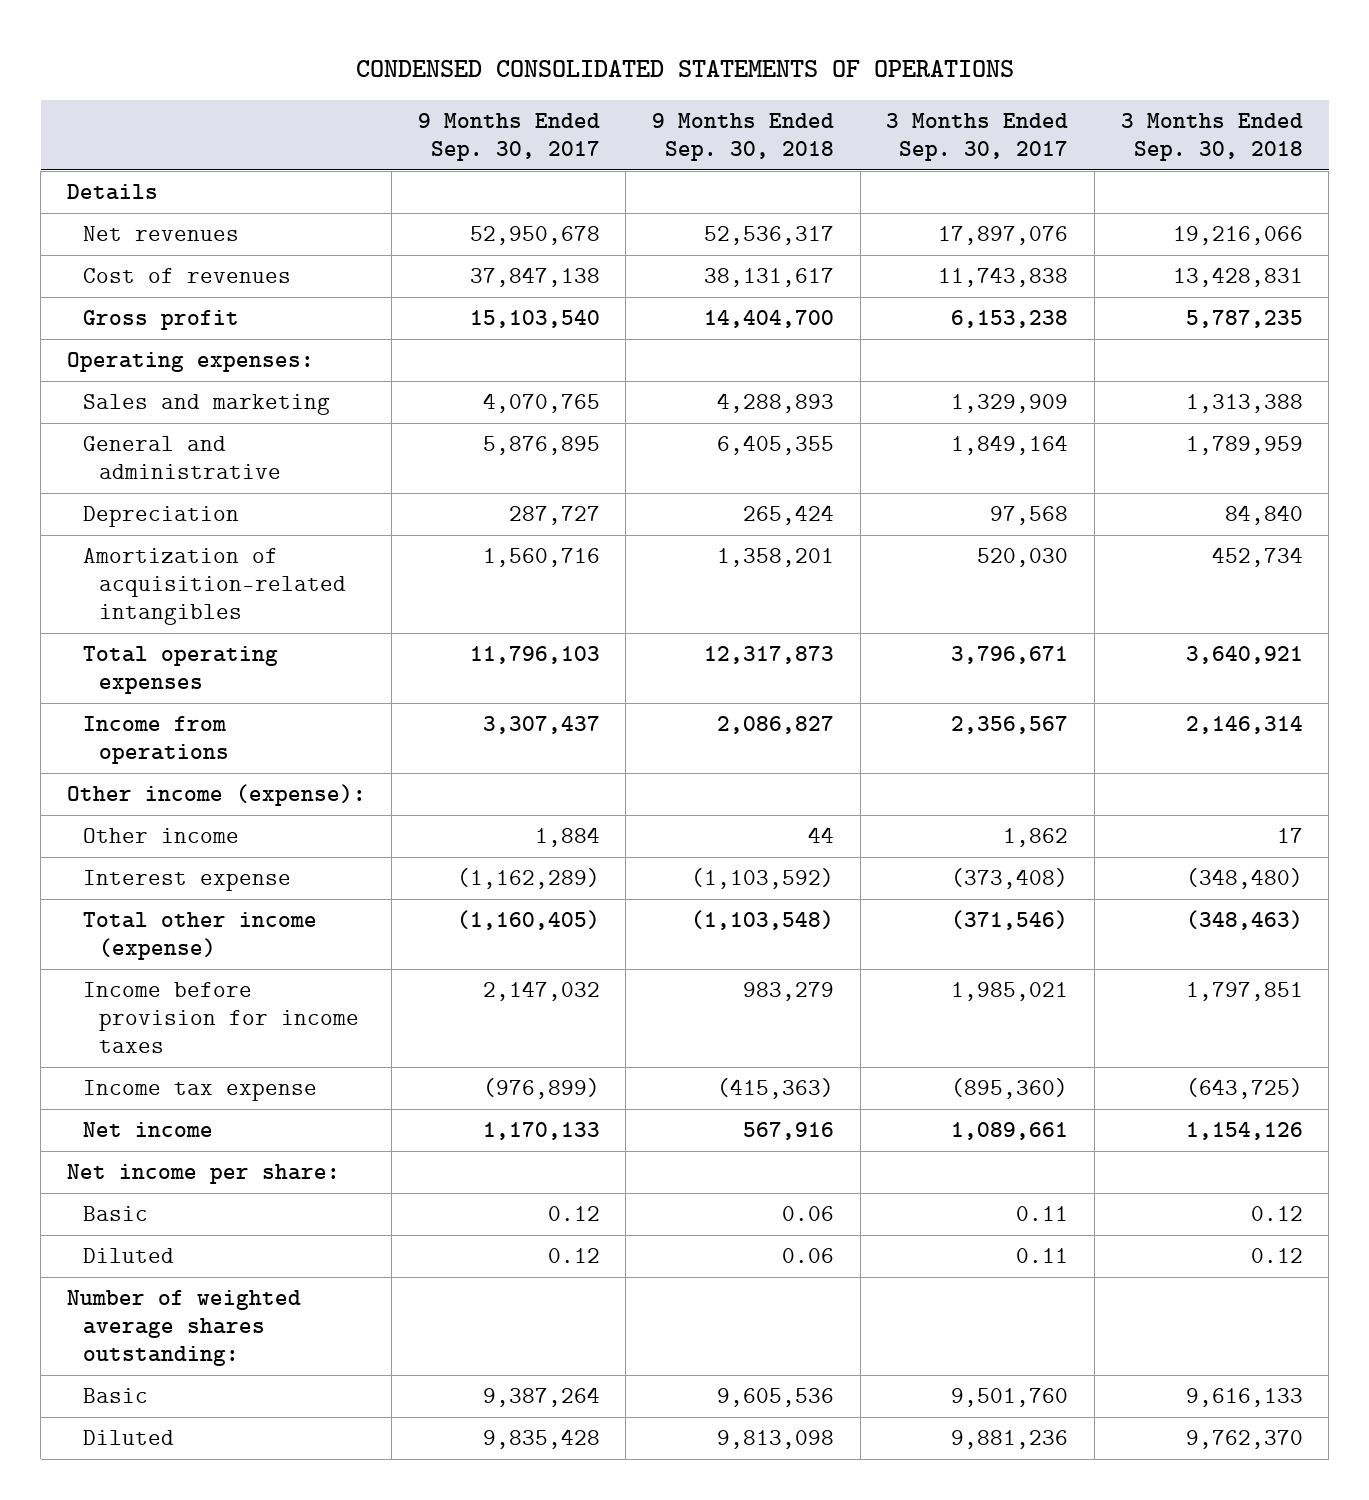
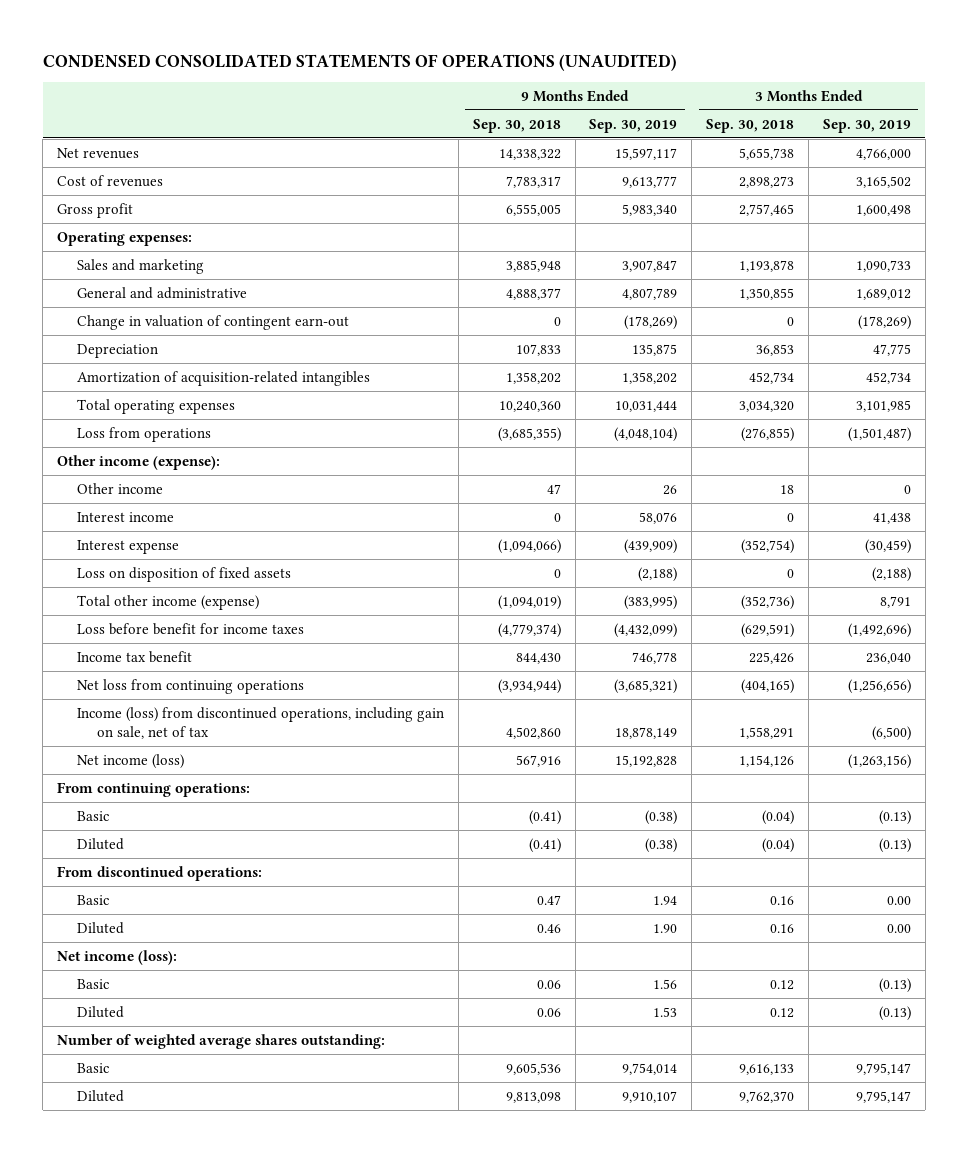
[355,59,1014,77] CONDENSED CONSOLIDATED STATEMENTS OF OPERATIONS -> [42,53,677,71] CONDENSED CONSOLIDATED STATEMENTS OF OPERATIONS (UNAUDITED)
[417,112,600,161] 9 Months Ended Sep. 30, 2017 -> none
[886,112,1069,161] 3 Months Ended Sep. 30, 2017 -> none
none -> [589,118,678,133] Sep. 30, 2019
none -> [822,118,911,133] Sep. 30, 2019
[66,184,158,201] Details -> none
[704,226,835,246] 52,536,317 -> [498,148,561,160] 14,338,322
[1172,226,1303,246] 19,216,066 -> [739,147,795,160] 5,655,738
[704,268,835,288] 38,131,617 -> [505,175,561,188] 7,783,317
[1172,267,1303,288] 13,428,831 -> [739,175,795,188] 2,898,273
[704,310,835,329] 14,404,700 -> [505,203,561,216] 6,555,005
[1185,310,1303,329] 5,787,235 -> [739,203,795,216] 2,757,465
[717,393,835,414] 4,288,893 -> [505,259,561,272] 3,885,948
[1185,394,1303,414] 1,313,388 -> [739,259,795,272] 1,193,878
[717,435,835,456] 6,405,355 -> [505,287,561,300] 4,888,377
[1185,436,1303,456] 1,789,959 -> [739,287,795,300] 1,350,855
none -> [76,314,349,330] Change in valuation of contingent earn-out
[743,505,835,526] 265,424 -> [515,343,561,356] 107,833
[1224,505,1303,526] 84,840 -> [756,343,795,356] 36,853
[717,548,835,568] 1,358,201 -> [505,371,561,384] 1,358,202
[704,646,835,665] 12,317,873 -> [498,400,561,412] 10,240,360
[1185,646,1303,665] 3,640,921 -> [739,400,795,412] 3,034,320
[83,716,230,765] Income from operations -> [76,426,211,442] Loss from operations
[717,716,835,735] 2,086,827 -> [497,426,561,442] (3,685,355)
[1185,716,1303,735] 2,146,314 -> [741,426,795,442] (276,855)
[808,827,835,844] 44 -> [546,483,561,494] 47
[1276,828,1303,844] 17 -> [780,484,795,494] 18
none -> [76,511,174,522] Interest income
[691,868,835,890] (1,103,592) -> [497,538,561,554] (1,094,066)
[1185,868,1303,890] (348,480) -> [741,538,795,554] (352,754)
none -> [76,566,291,582] Loss on disposition of fixed assets
[691,910,835,931] (1,103,548) -> [497,594,561,610] (1,094,019)
[1185,910,1303,931] (348,463) -> [741,594,795,610] (352,736)
[83,982,360,1054] Income before provision for income taxes -> [76,622,304,635] Loss before benefit for income taxes
[743,982,835,1002] 983,279 -> [497,622,561,638] (4,779,374)
[1185,982,1303,1002] 1,797,851 -> [741,622,795,638] (629,591)
[83,1080,318,1102] Income tax expense -> [76,650,192,663] Income tax benefit
[717,1078,835,1100] (415,363) -> [515,652,561,664] 844,430
[1185,1078,1303,1100] (643,725) -> [749,651,795,664] 225,426
none -> [76,678,304,694] Net loss from continuing operations
none -> [76,706,444,739] Income (loss) from discontinued operations, including gain on sale, net of tax
[83,1122,214,1138] Net income -> [76,753,184,769] Net income (loss)
none -> [57,781,251,797] From continuing operations:
none -> [76,810,109,821] Basic
none -> [76,837,124,850] Diluted
none -> [57,865,263,881] From discontinued operations:
none -> [76,894,109,905] Basic
none -> [76,921,124,934] Diluted
[66,1164,340,1185] Net income per share: -> [57,949,178,965] Net income (loss):

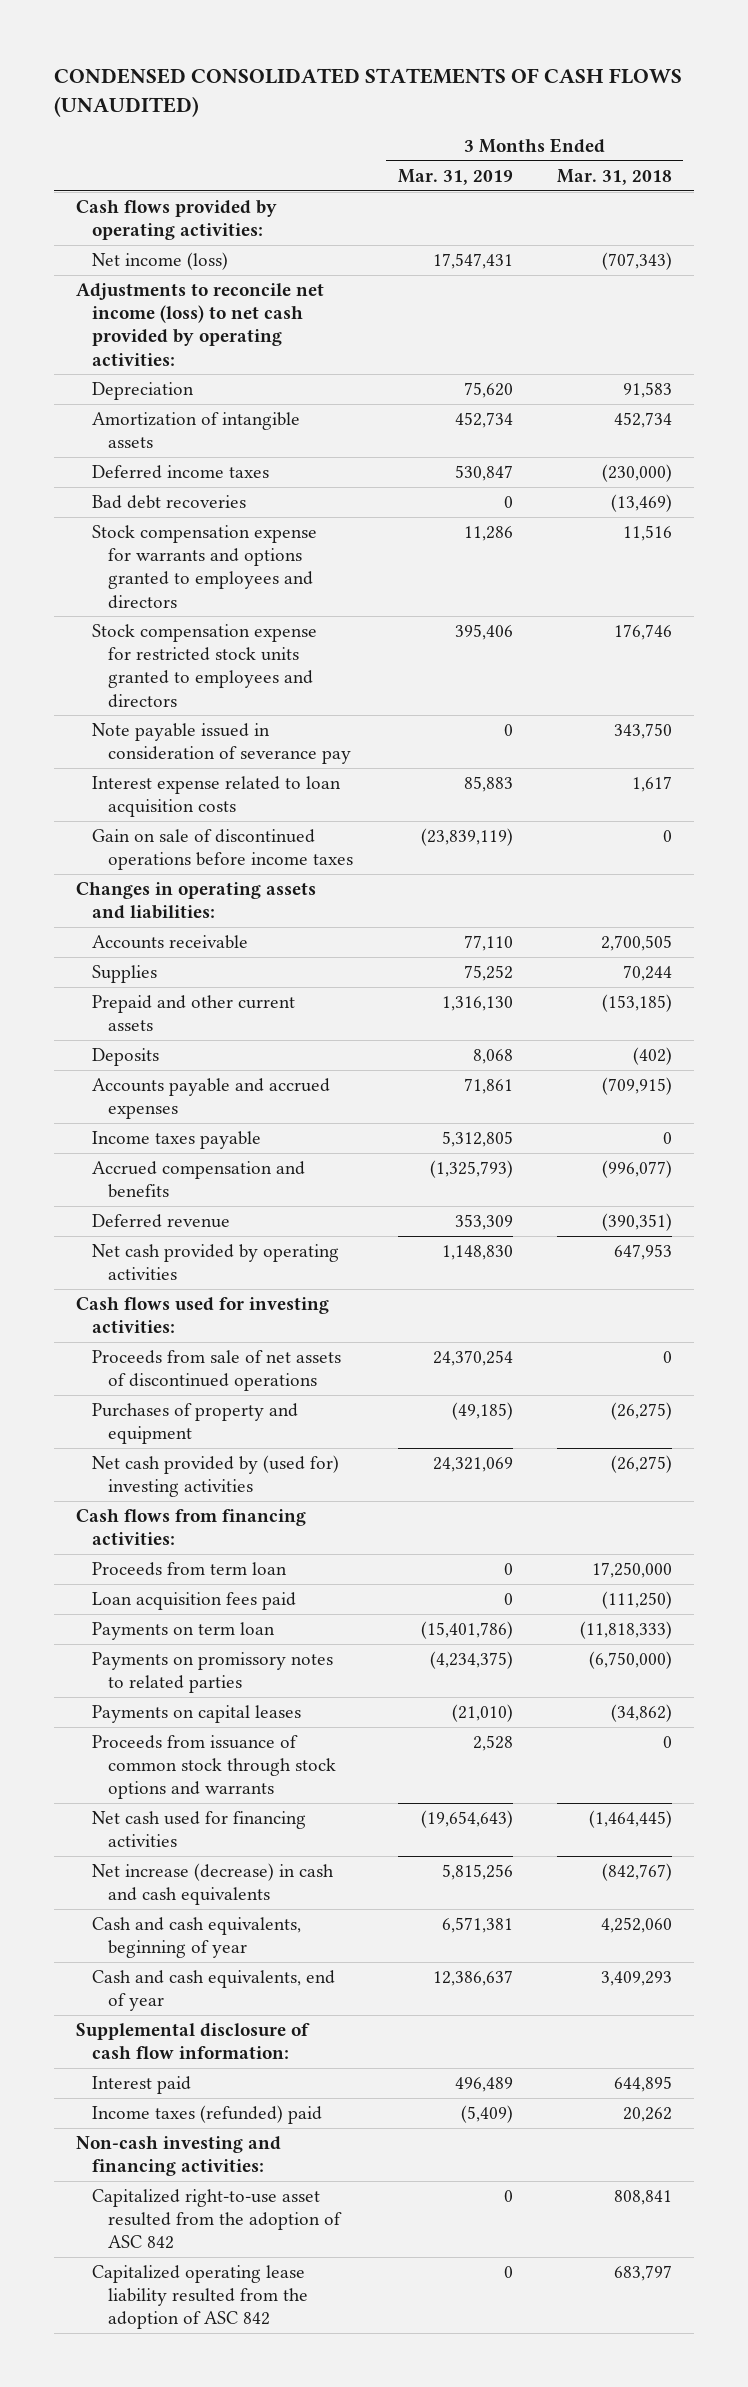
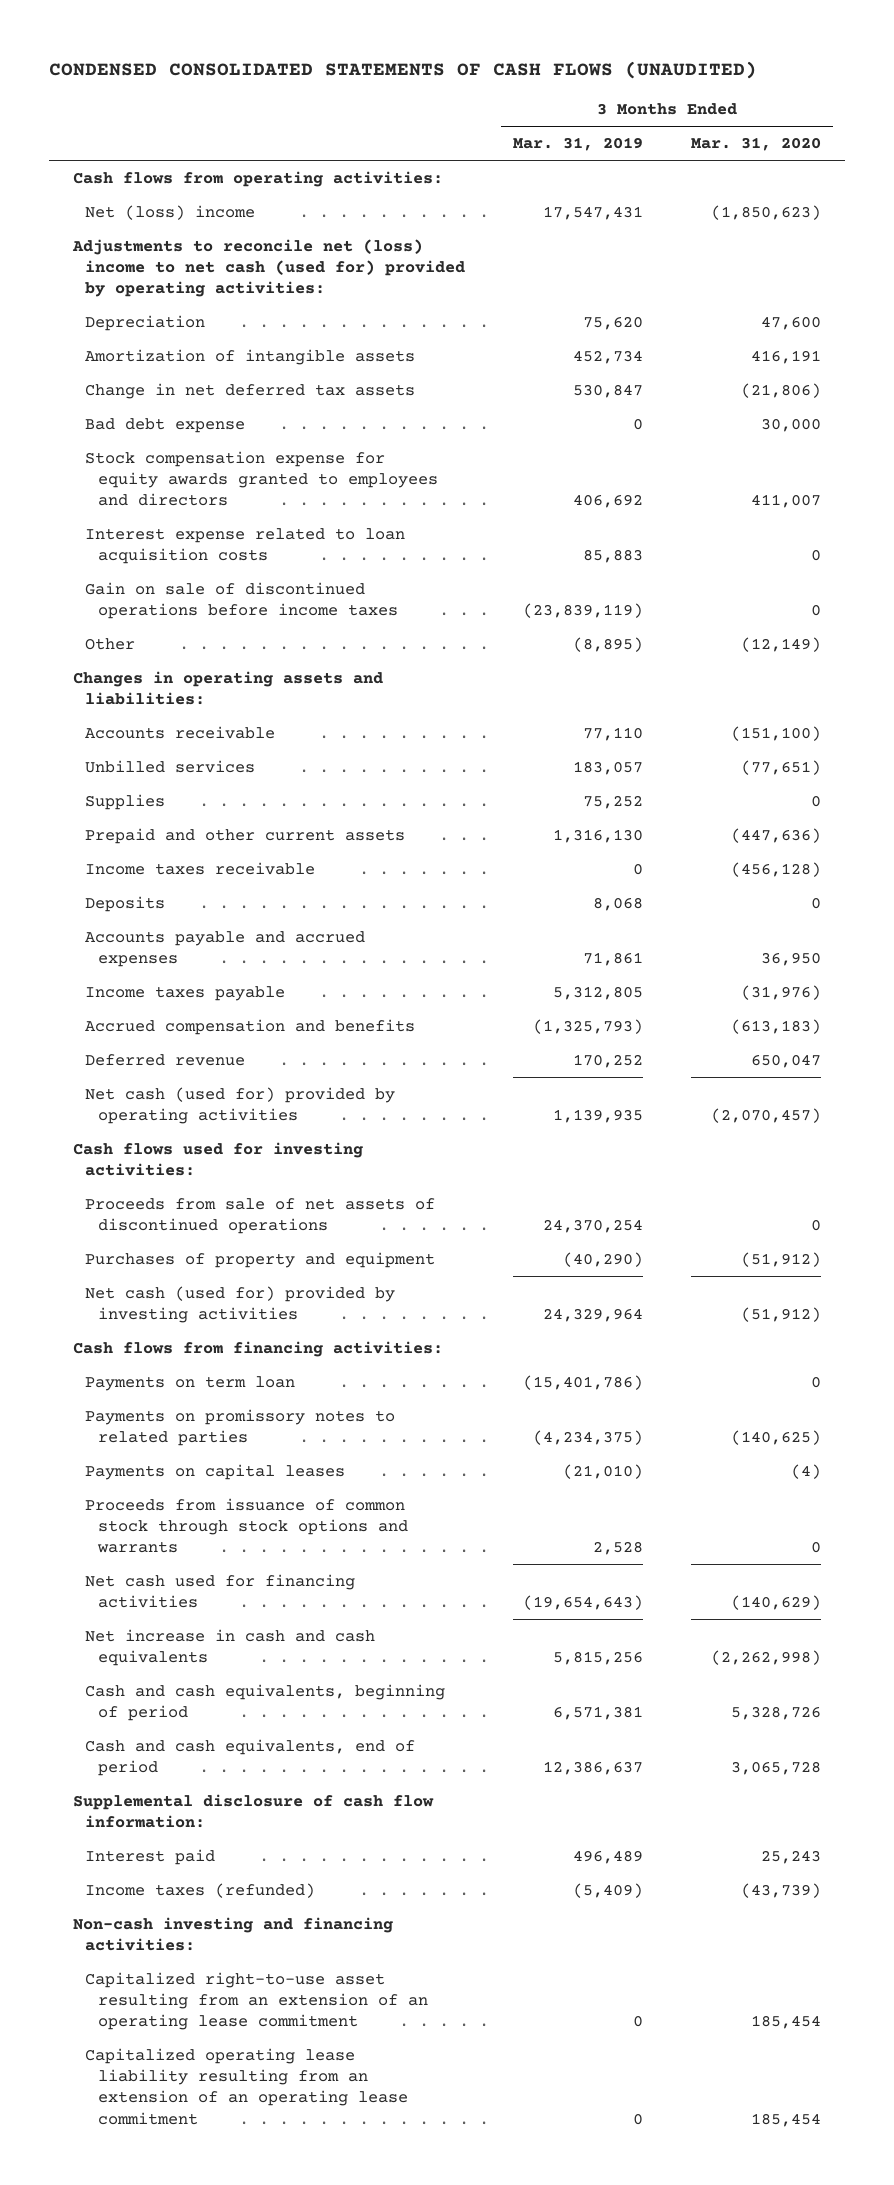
[557,168,673,185] Mar. 31, 2018 -> none
none -> [691,137,822,152] Mar. 31, 2020
[76,199,278,241] Cash flows provided by operating activities: -> [72,170,443,187] Cash flows from operating activities:
[92,251,229,270] Net income (loss) -> [85,204,256,220] Net (loss) income
[76,282,325,366] Adjustments to reconcile net income (loss) to net cash provided by operating activities: -> [71,238,466,298] Adjustments to reconcile net (loss) income to net cash (used for) provided by operating activities:
[92,623,318,708] Stock compensation expense for restricted stock units granted to employees and directors -> none
[92,722,351,765] Note payable issued in consideration of severance pay -> none
[92,464,270,479] Deferred income taxes -> [85,382,416,399] Change in net deferred tax assets
[92,494,247,509] Bad debt recoveries -> [85,417,246,433] Bad debt expense
[92,524,318,609] Stock compensation expense for warrants and options granted to employees and directors -> [85,450,438,507] Stock compensation expense for equity awards granted to employees and directors
[463,525,513,541] 11,286 -> [573,494,644,509] 406,692
none -> [85,637,136,650] Other
none -> [85,759,256,773] Unbilled services
none -> [85,861,316,875] Income taxes receivable
[454,1213,513,1230] 353,309 -> [573,1053,644,1068] 170,252
[92,1243,340,1281] Net cash provided by operating activities -> [85,1086,396,1125] Net cash (used for) provided by operating activities
[441,1244,513,1260] 1,148,830 -> [553,1109,644,1124] 1,139,935
[451,1401,513,1420] (49,185) -> [563,1251,644,1267] (40,290)
[92,1454,340,1498] Net cash provided by (used for) investing activities -> [85,1285,396,1324] Net cash (used for) provided by investing activities
[432,1456,513,1472] 24,321,069 -> [543,1308,644,1323] 24,329,964
[92,1561,288,1576] Proceeds from term loan -> none
[92,1591,297,1610] Loan acquisition fees paid -> none
[92,1862,335,1906] Net increase (decrease) in cash and cash equivalents -> [85,1628,376,1667] Net increase in cash and cash equivalents
[92,1916,302,1959] Cash and cash equivalents, beginning of year -> [85,1683,446,1722] Cash and cash equivalents, beginning of period
[92,1969,336,2012] Cash and cash equivalents, end of year -> [85,1738,416,1777] Cash and cash equivalents, end of period
[92,2104,323,2124] Income taxes (refunded) paid -> [85,1882,316,1898] Income taxes (refunded)
[92,2188,342,2250] Capitalized right-to-use asset resulted from the adoption of ASC 842 -> none
[92,2264,308,2330] Capitalized operating lease liability resulted from the adoption of ASC 842 -> none
none -> [85,1971,428,2031] Capitalized right-to-use asset resulting from an extension of an operating lease commitment
none -> [85,2047,408,2125] Capitalized operating lease liability resulting from an extension of an operating lease commitment

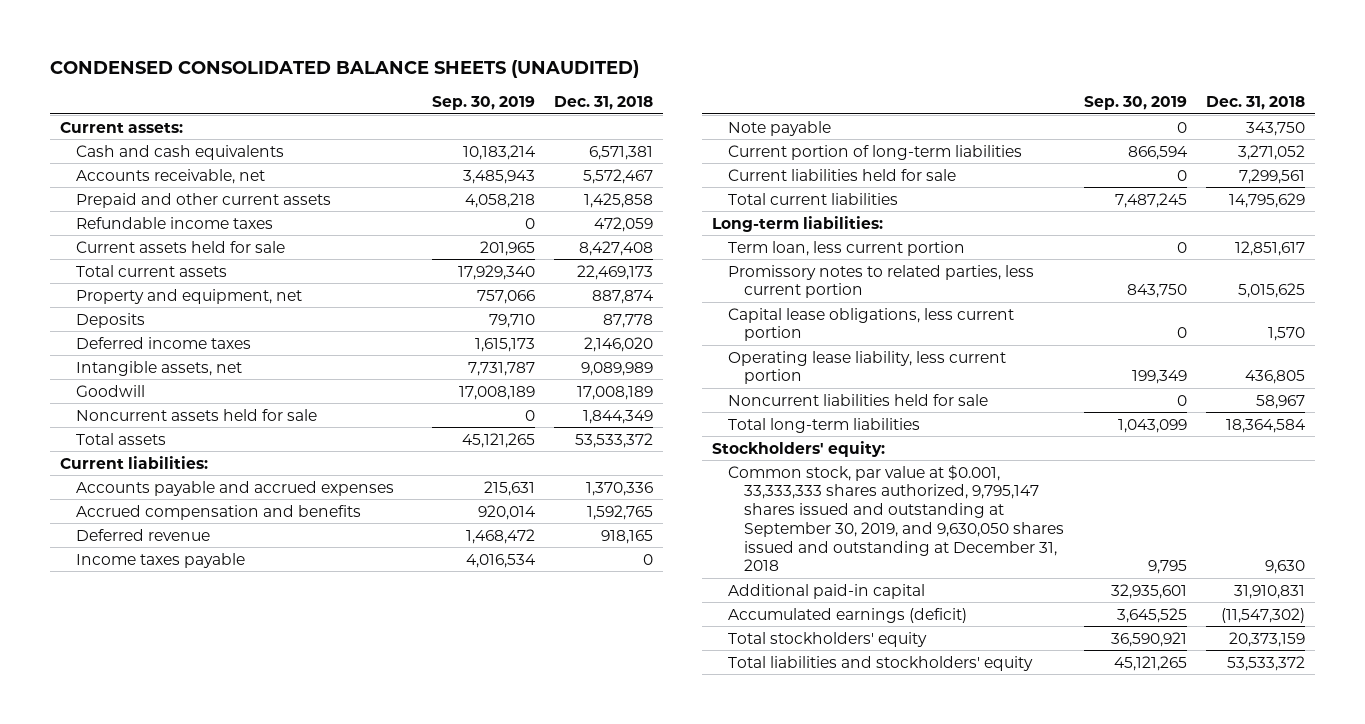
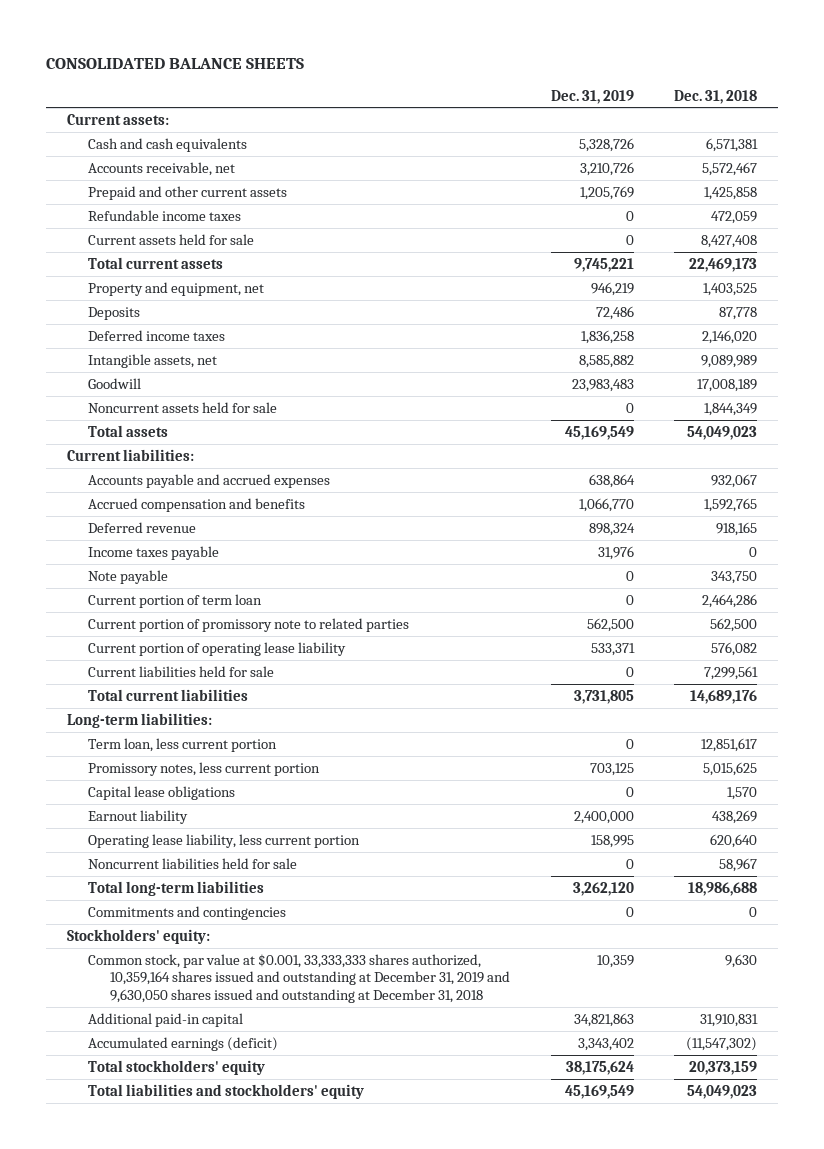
[49,59,639,78] CONDENSED CONSOLIDATED BALANCE SHEETS (UNAUDITED) -> [46,58,305,70] CONSOLIDATED BALANCE SHEETS
[431,95,535,110] Sep. 30, 2019 -> none
none -> [550,89,634,104] Dec. 31, 2019
[592,289,655,304] 887,874 -> [703,282,758,296] 1,403,525
[575,432,654,448] 53,533,372 -> [687,425,758,440] 54,049,023
[586,481,654,496] 1,370,336 -> [711,473,758,488] 932,067
[727,144,1022,160] Current portion of long-term liabilities -> [88,593,263,608] Current portion of term loan
[1238,144,1306,160] 3,271,052 -> [702,593,758,608] 2,464,286
none -> [88,617,410,632] Current portion of promissory note to related parties
none -> [88,641,347,656] Current portion of operating lease liability
[1229,192,1306,208] 14,795,629 -> [690,689,758,704] 14,689,176
[727,264,1034,299] Promissory notes to related parties, less current portion -> [88,761,321,776] Promissory notes, less current portion
[727,307,1014,342] Capital lease obligations, less current portion -> [88,785,236,800] Capital lease obligations
none -> [88,809,189,824] Earnout liability
[1245,370,1306,385] 436,805 -> [710,833,758,848] 620,640
[1226,418,1307,433] 18,364,584 -> [688,881,758,896] 18,986,688
none -> [88,905,287,920] Commitments and contingencies
[727,464,1064,572] Common stock, par value at $0.001, 33,333,333 shares authorized, 9,795,147 shares issued and outstanding at September 30, 2019, and 9,630,050 shares issued and outstanding at December 31, 2018 -> [88,953,510,1003] Common stock, par value at $0.001, 33,333,333 shares authorized, 10,359,164 shares issued and outstanding at December 31, 2019 and 9,630,050 shares issued and outstanding at December 31, 2018
[1227,655,1306,671] 53,533,372 -> [687,1084,758,1099] 54,049,023

